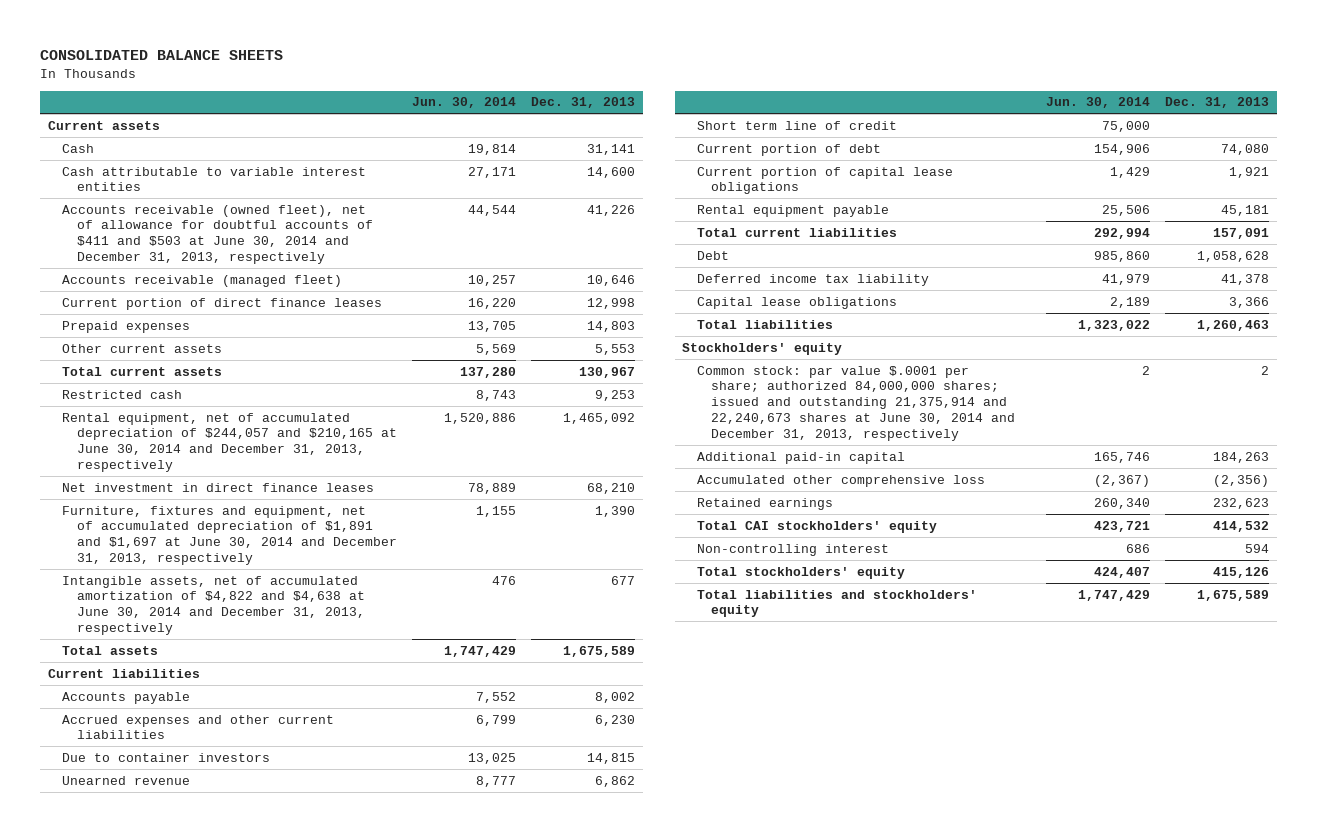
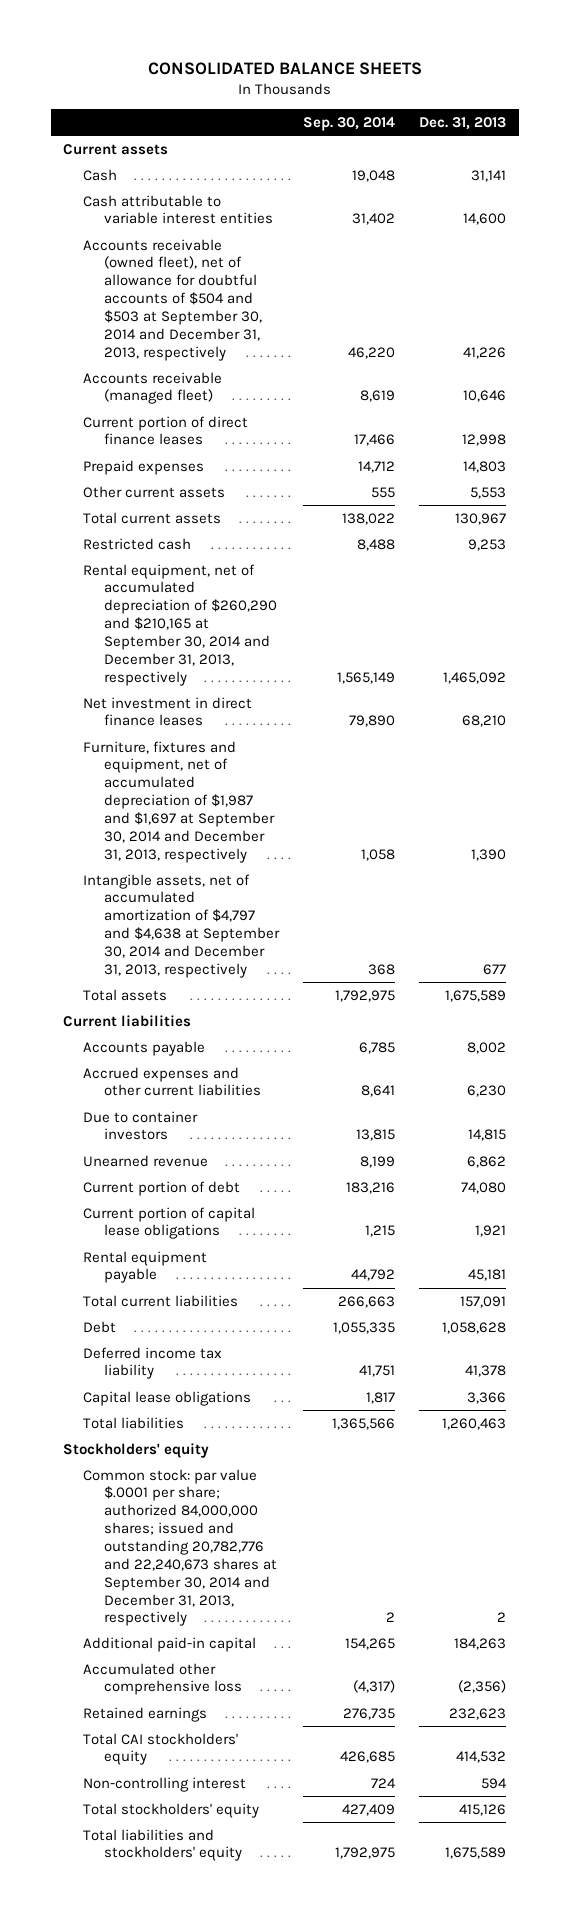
[412,97,517,109] Jun. 30, 2014 -> none
none -> [303,116,396,131] Sep. 30, 2014
[62,204,373,265] Accounts receivable (owned fleet), net of allowance for doubtful accounts of $411 and $503 at June 30, 2014 and December 31, 2013, respectively -> [83,238,262,361] Accounts receivable (owned fleet), net of allowance for doubtful accounts of $504 and $503 at September 30, 2014 and December 31, 2013, respectively
[62,412,397,473] Rental equipment, net of accumulated depreciation of $244,057 and $210,165 at June 30, 2014 and December 31, 2013, respectively -> [83,563,277,686] Rental equipment, net of accumulated depreciation of $260,290 and $210,165 at September 30, 2014 and December 31, 2013, respectively
[62,505,397,566] Furniture, fixtures and equipment, net of accumulated depreciation of $1,891 and $1,697 at June 30, 2014 and December 31, 2013, respectively -> [83,740,275,863] Furniture, fixtures and equipment, net of accumulated depreciation of $1,987 and $1,697 at September 30, 2014 and December 31, 2013, respectively
[62,575,365,636] Intangible assets, net of accumulated amortization of $4,822 and $4,638 at June 30, 2014 and December 31, 2013, respectively -> [83,873,280,978] Intangible assets, net of accumulated amortization of $4,797 and $4,638 at September 30, 2014 and December 31, 2013, respectively
[696,120,897,130] Short term line of credit -> none
[696,365,1016,441] Common stock: par value $.0001 per share; authorized 84,000,000 shares; issued and outstanding 21,375,914 and 22,240,673 shares at June 30, 2014 and December 31, 2013, respectively -> [83,1468,277,1627] Common stock: par value $.0001 per share; authorized 84,000,000 shares; issued and outstanding 20,782,776 and 22,240,673 shares at September 30, 2014 and December 31, 2013, respectively

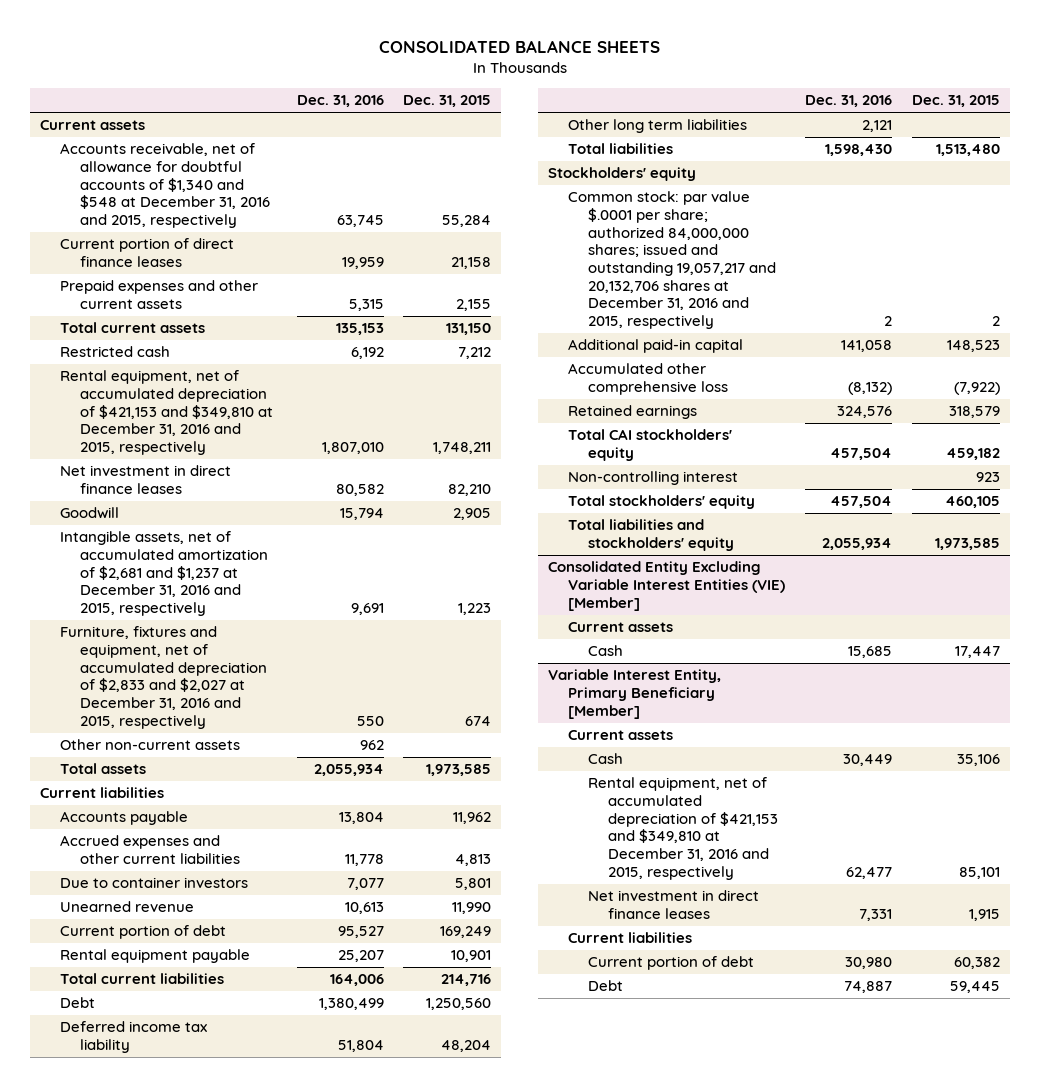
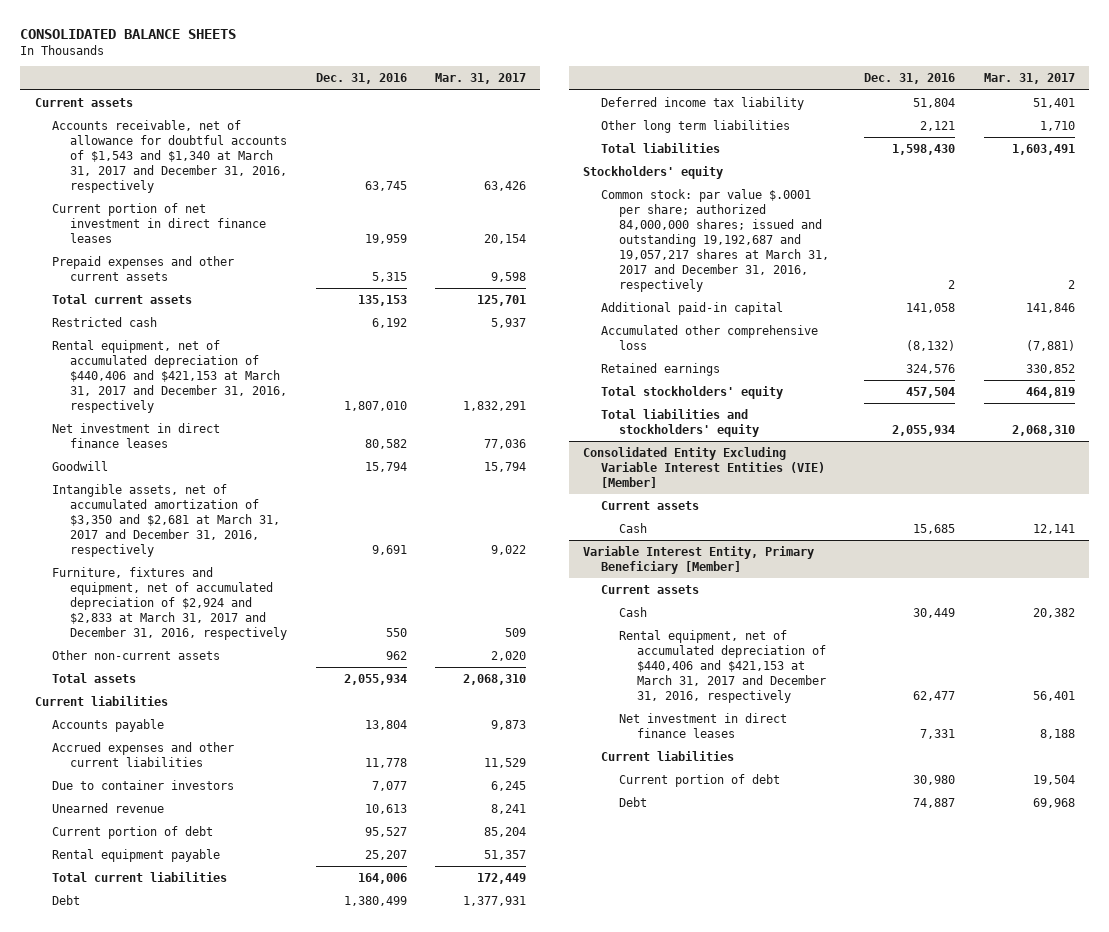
[403,95,492,108] Dec. 31, 2015 -> none
none -> [434,73,526,85] Mar. 31, 2017
[59,143,270,229] Accounts receivable, net of allowance for doubtful accounts of $1,340 and $548 at December 31, 2016 and 2015, respectively -> [52,119,288,194] Accounts receivable, net of allowance for doubtful accounts of $1,543 and $1,340 at March 31, 2017 and December 31, 2016, respectively
[59,238,234,268] Current portion of direct finance leases -> [52,202,267,243] Current portion of net investment in direct finance leases
[59,370,273,456] Rental equipment, net of accumulated depreciation of $421,153 and $349,810 at December 31, 2016 and 2015, respectively -> [52,339,288,414] Rental equipment, net of accumulated depreciation of $440,406 and $421,153 at March 31, 2017 and December 31, 2016, respectively
[59,531,268,617] Intangible assets, net of accumulated amortization of $2,681 and $1,237 at December 31, 2016 and 2015, respectively -> [52,483,281,558] Intangible assets, net of accumulated amortization of $3,350 and $2,681 at March 31, 2017 and December 31, 2016, respectively
[59,626,267,729] Furniture, fixtures and equipment, net of accumulated depreciation of $2,833 and $2,027 at December 31, 2016 and 2015, respectively -> [52,566,288,641] Furniture, fixtures and equipment, net of accumulated depreciation of $2,924 and $2,833 at March 31, 2017 and December 31, 2016, respectively
[568,191,777,330] Common stock: par value $.0001 per share; authorized 84,000,000 shares; issued and outstanding 19,057,217 and 20,132,706 shares at December 31, 2016 and 2015, respectively -> [601,188,830,293] Common stock: par value $.0001 per share; authorized 84,000,000 shares; issued and outstanding 19,192,687 and 19,057,217 shares at March 31, 2017 and December 31, 2016, respectively
[568,429,733,462] Total CAI stockholders' equity -> none
[568,471,739,486] Non-controlling interest -> none
[588,777,779,880] Rental equipment, net of accumulated depreciation of $421,153 and $349,810 at December 31, 2016 and 2015, respectively -> [619,629,827,704] Rental equipment, net of accumulated depreciation of $440,406 and $421,153 at March 31, 2017 and December 31, 2016, respectively

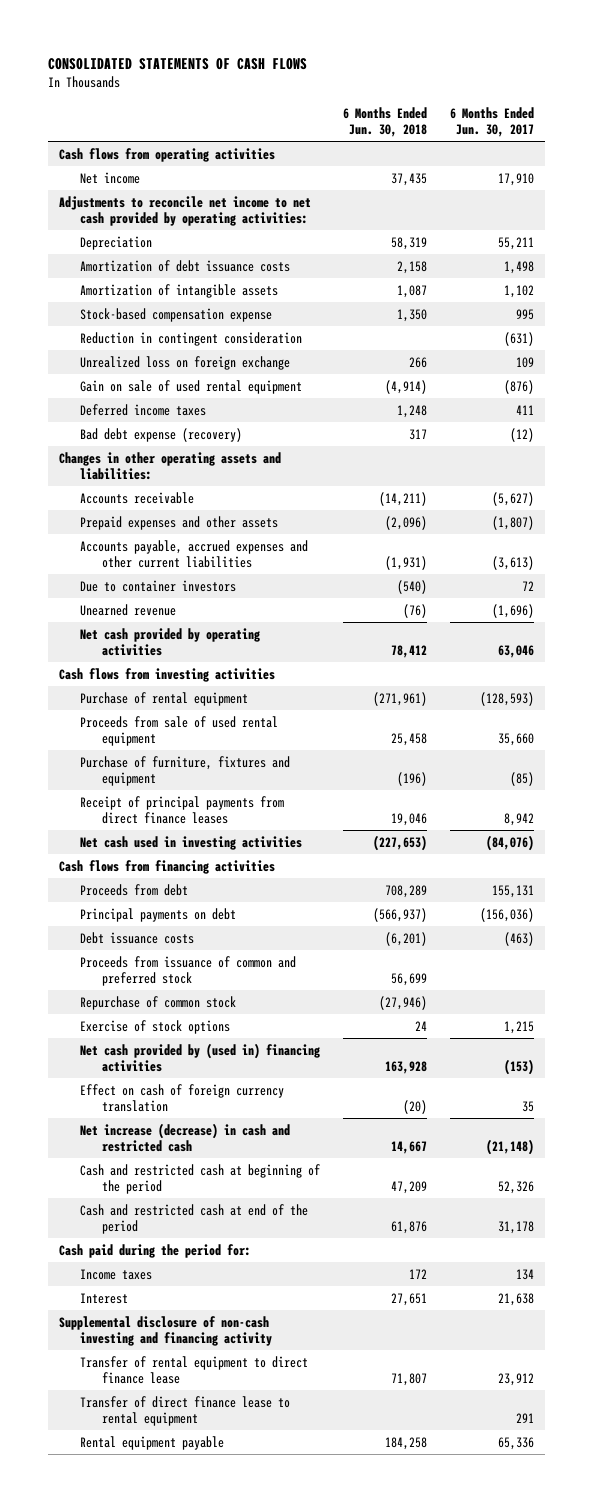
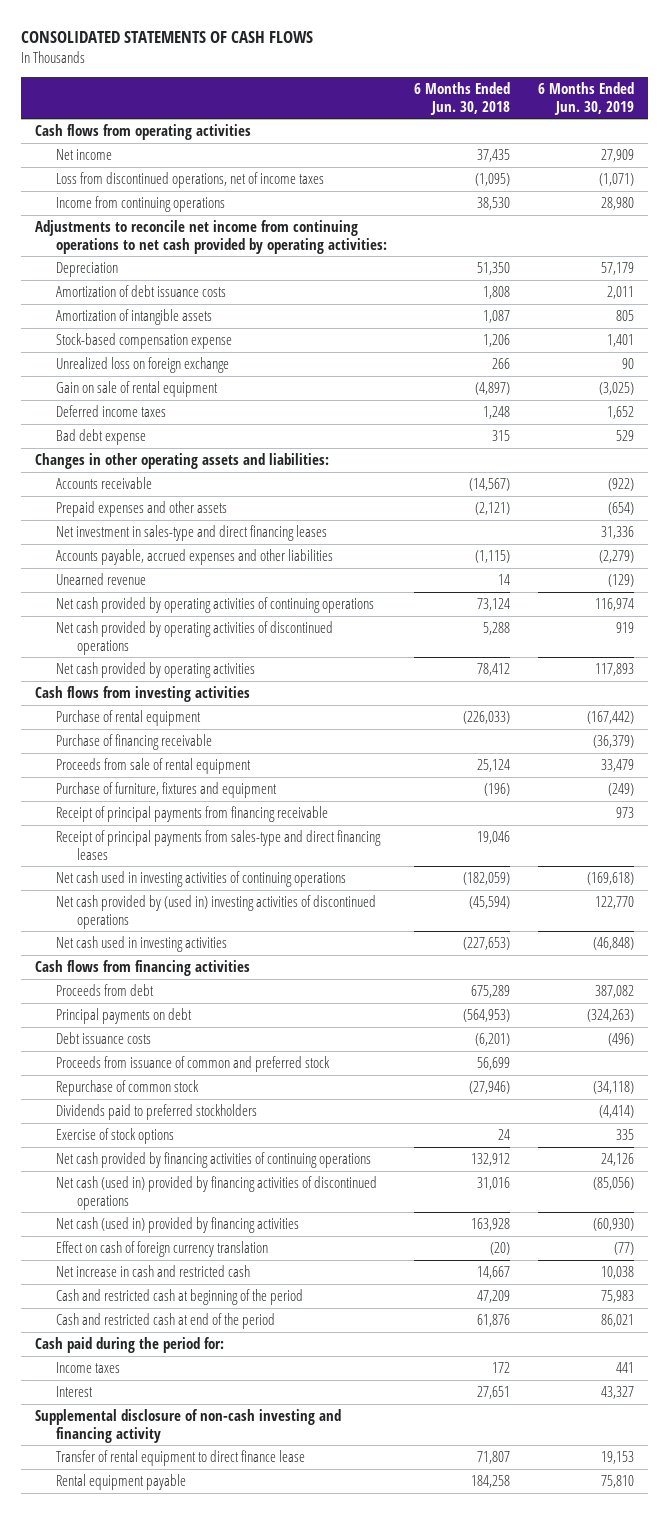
[449,106,534,137] 6 Months Ended Jun. 30, 2017 -> none
none -> [538,81,635,115] 6 Months Ended Jun. 30, 2019
none -> [55,171,324,188] Loss from discontinued operations, net of income taxes
none -> [55,195,225,212] Income from continuing operations
[59,195,312,226] Adjustments to reconcile net income to net cash provided by operating activities: -> [35,219,387,254] Adjustments to reconcile net income from continuing operations to net cash provided by operating activities:
[391,236,428,250] 58,319 -> [477,261,511,275] 51,350
[397,260,428,274] 2,158 -> [483,285,511,299] 1,808
[80,331,303,346] Reduction in contingent consideration -> none
[397,308,428,322] 1,350 -> [483,333,511,347] 1,206
[80,379,303,394] Gain on sale of used rental equipment -> [55,380,218,397] Gain on sale of rental equipment
[385,379,428,394] (4,914) -> [475,381,511,395] (4,897)
[80,427,243,442] Bad debt expense (recovery) -> [55,428,146,445] Bad debt expense
[409,428,428,440] 317 -> [492,429,511,441] 315
[80,579,237,592] Due to container investors -> none
[379,491,428,506] (14,211) -> [469,477,511,491] (14,567)
[385,515,428,530] (2,096) -> [475,501,511,515] (2,121)
none -> [55,524,327,541] Net investment in sales-type and direct financing leases
[80,539,309,568] Accounts payable, accrued expenses and other current liabilities -> [55,548,333,565] Accounts payable, accrued expenses and other liabilities
[385,555,428,570] (1,931) -> [475,549,511,563] (1,115)
[403,603,428,618] (76) -> [498,573,511,585] 14
none -> [55,596,374,613] Net cash provided by operating activities of continuing operations
none -> [55,620,333,655] Net cash provided by operating activities of discontinued operations
[373,691,428,706] (271,961) -> [463,710,511,724] (226,033)
none -> [55,733,212,750] Purchase of financing receivable
[80,715,279,746] Proceeds from sale of used rental equipment -> [55,757,251,774] Proceeds from sale of rental equipment
[391,732,428,746] 25,458 -> [477,758,511,772] 25,124
none -> [55,805,328,822] Receipt of principal payments from financing receivable
[80,795,285,824] Receipt of principal payments from direct finance leases -> [55,829,381,860] Receipt of principal payments from sales-type and direct financing leases
none -> [55,870,346,887] Net cash used in investing activities of continuing operations
none -> [55,894,376,929] Net cash provided by (used in) investing activities of discontinued operations
[385,884,428,898] 708,289 -> [471,984,511,998] 675,289
[373,907,428,922] (566,937) -> [463,1008,511,1022] (564,953)
none -> [55,1103,257,1120] Dividends paid to preferred stockholders
none -> [55,1151,371,1168] Net cash provided by financing activities of continuing operations
none -> [55,1175,377,1210] Net cash (used in) provided by financing activities of discontinued operations
[80,1042,321,1072] Net cash provided by (used in) financing activities -> [55,1216,299,1233] Net cash (used in) provided by financing activities
[80,1122,291,1152] Net increase (decrease) in cash and restricted cash -> [55,1264,250,1277] Net increase in cash and restricted cash
[80,1395,291,1426] Transfer of direct finance lease to rental equipment -> none

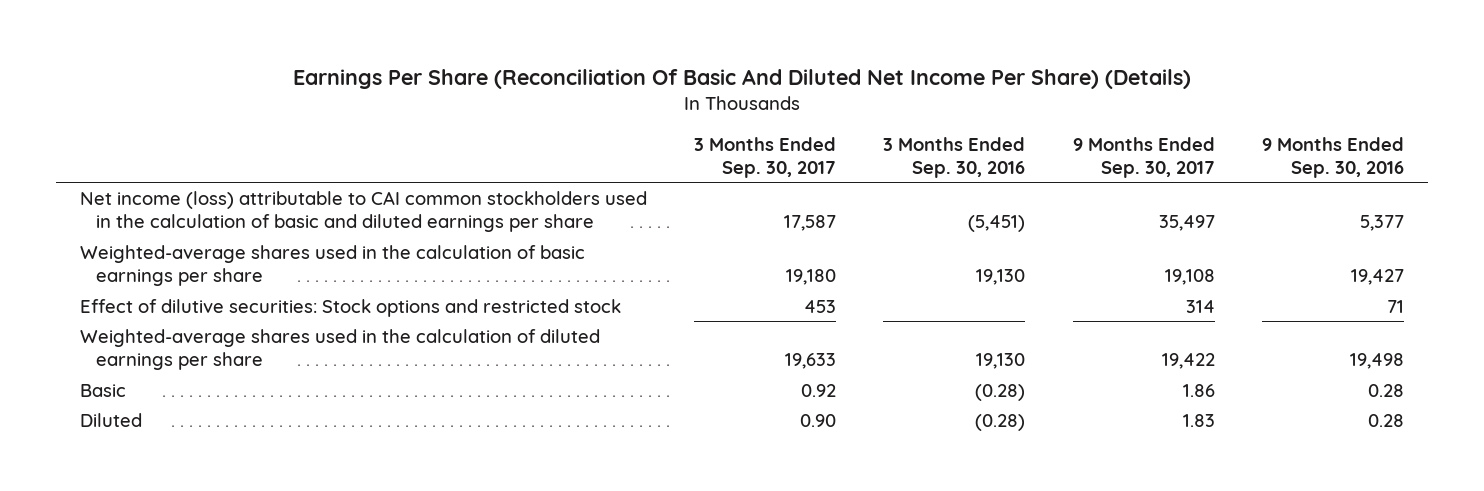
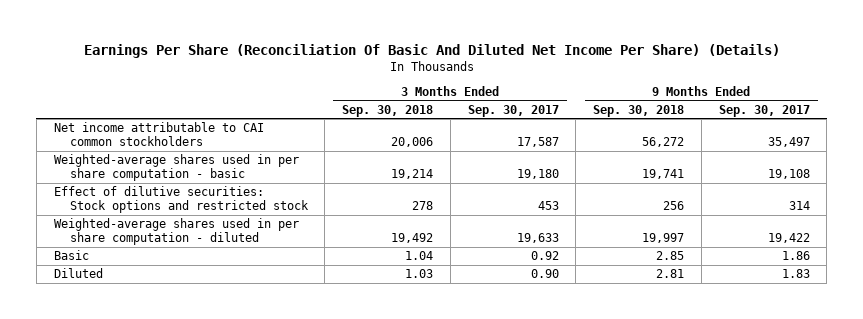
[883,136,1026,178] 3 Months Ended Sep. 30, 2016 -> none
[1262,136,1405,178] 9 Months Ended Sep. 30, 2016 -> none
none -> [342,104,434,117] Sep. 30, 2018
none -> [593,104,685,117] Sep. 30, 2018
[79,190,647,233] Net income (loss) attributable to CAI common stockholders used in the calculation of basic and diluted earnings per share -> [53,122,264,147] Net income attributable to CAI common stockholders
[79,244,585,287] Weighted-average shares used in the calculation of basic earnings per share -> [53,154,299,182] Weighted-average shares used in per share computation - basic
[79,328,600,371] Weighted-average shares used in the calculation of diluted earnings per share -> [53,218,299,246] Weighted-average shares used in per share computation - diluted

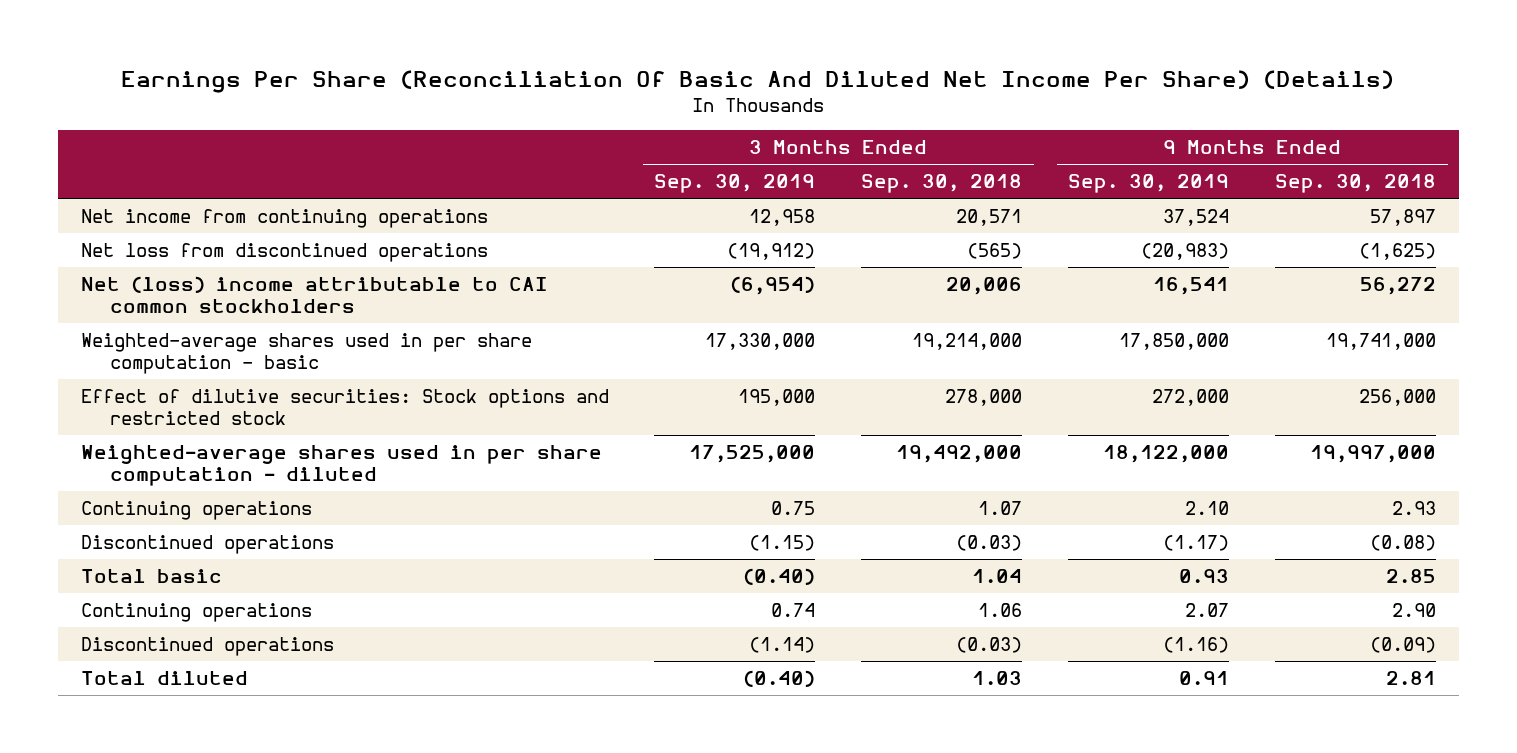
[467,104,559,117] Sep. 30, 2017 -> none
[718,104,810,117] Sep. 30, 2017 -> none
none -> [654,174,816,194] Sep. 30, 2019
none -> [1068,174,1230,194] Sep. 30, 2019
none -> [80,209,488,229] Net income from continuing operations
none -> [80,243,488,263] Net loss from discontinued operations
[53,122,264,147] Net income attributable to CAI common stockholders -> [80,276,548,314] Net (loss) income attributable to CAI common stockholders
[391,169,434,180] 19,214 -> [912,333,1023,351] 19,214,000
[642,169,685,180] 19,741 -> [1326,333,1437,351] 19,741,000
[412,201,434,211] 278 -> [945,389,1023,407] 278,000
[663,201,685,211] 256 -> [1359,389,1437,407] 256,000
[391,233,434,244] 19,492 -> [896,445,1023,464] 19,492,000
[642,233,685,244] 19,997 -> [1310,445,1437,464] 19,997,000
none -> [80,501,312,521] Continuing operations
none -> [80,535,334,555] Discontinued operations
[53,250,89,261] Basic -> [80,569,222,584] Total basic
none -> [80,603,312,623] Continuing operations
none -> [80,637,334,657] Discontinued operations
[53,268,103,279] Diluted -> [80,671,248,686] Total diluted

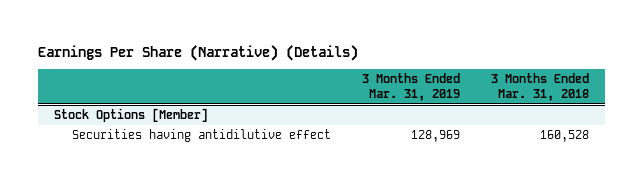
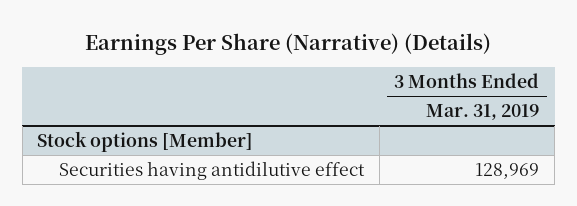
[491,73,590,101] 3 Months Ended Mar. 31, 2018 -> none
[53,108,208,123] Stock Options [Member] -> [37,130,254,152] Stock options [Member]

